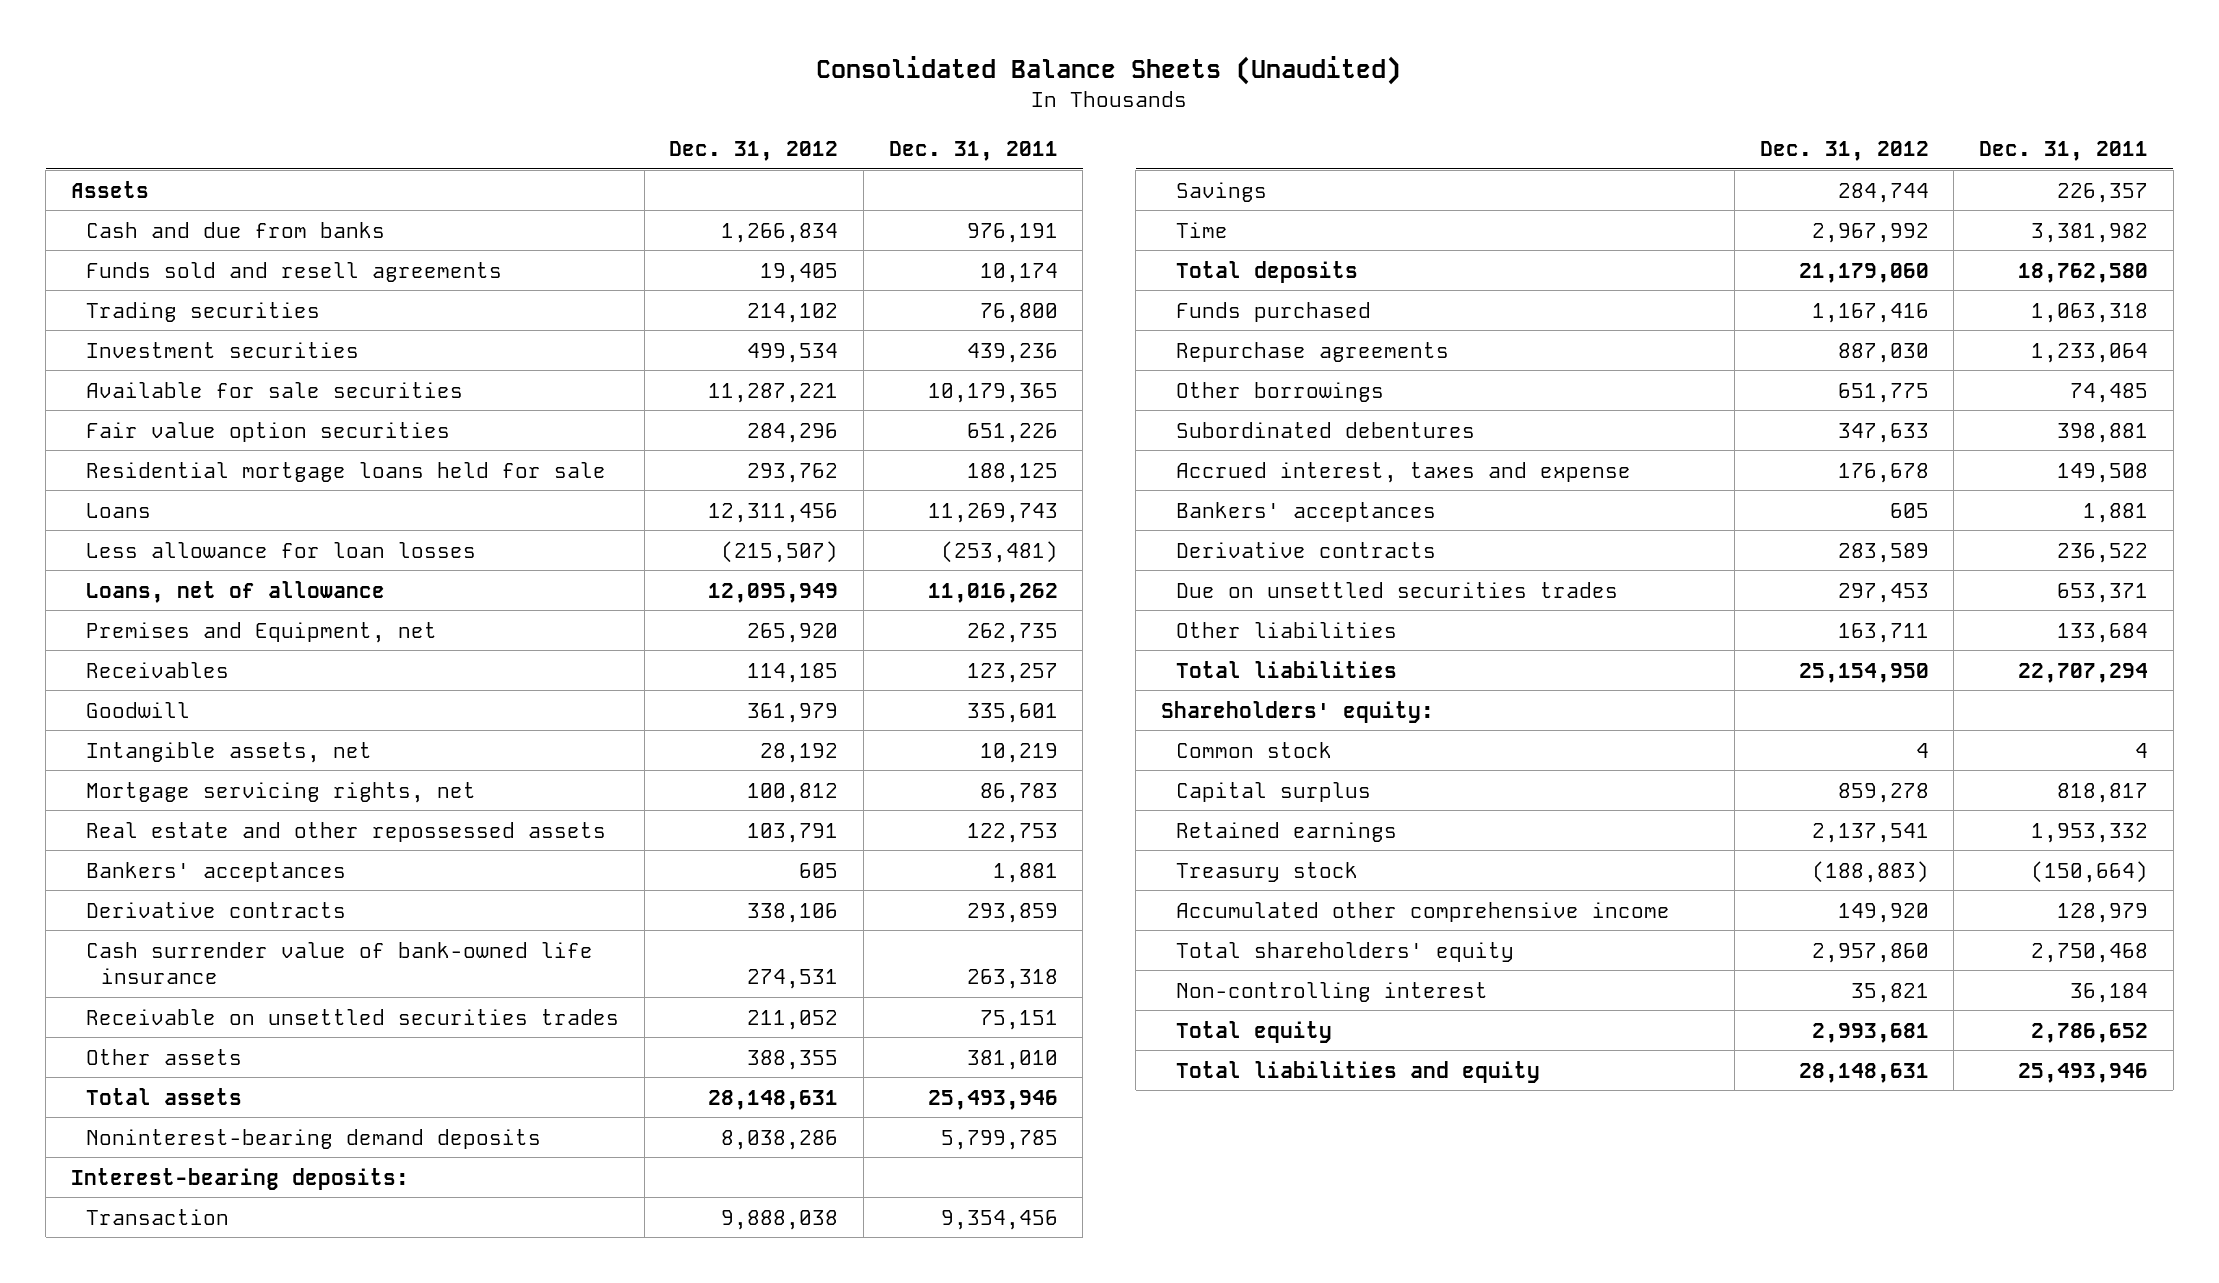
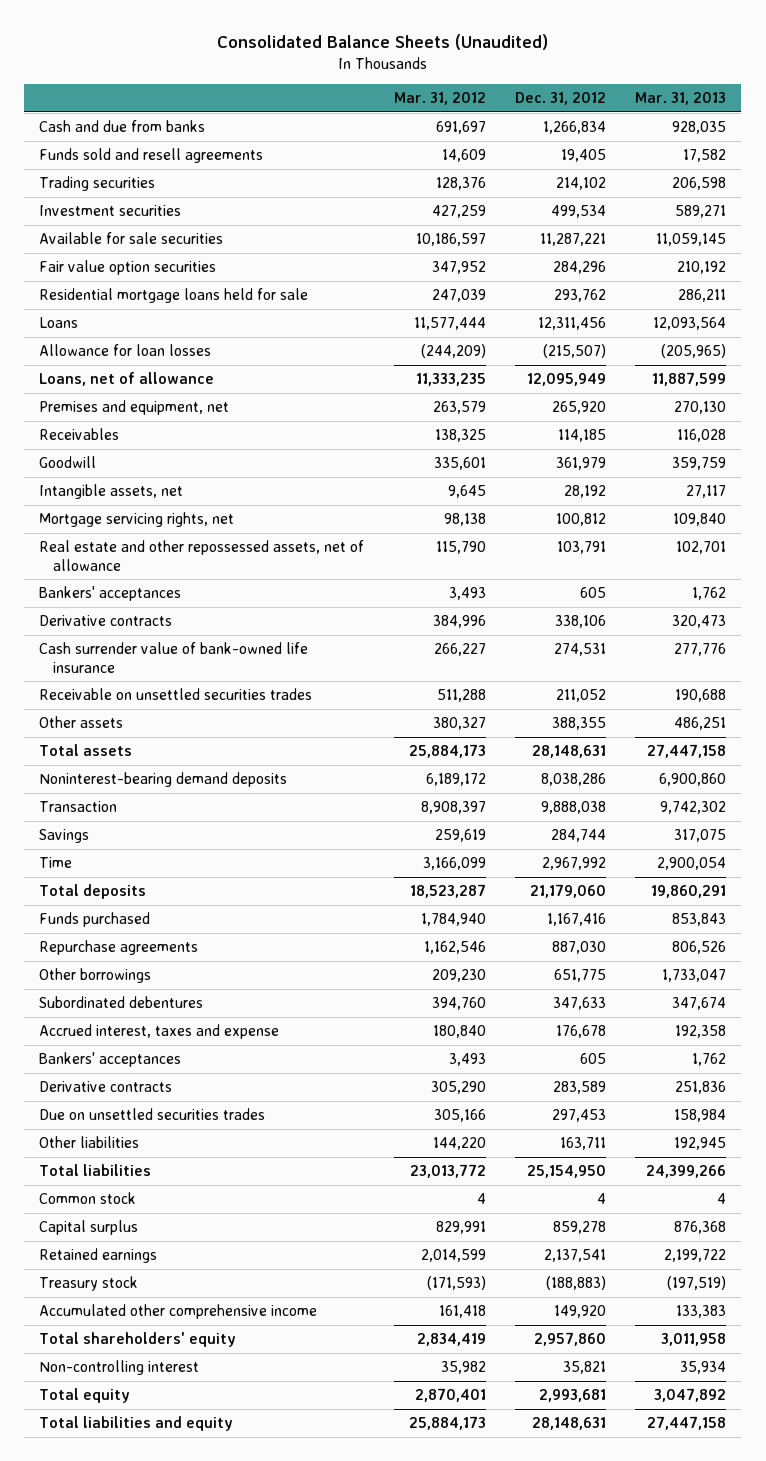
[888,140,1058,161] Dec. 31, 2011 -> none
none -> [393,92,486,106] Mar. 31, 2012
none -> [635,92,727,106] Mar. 31, 2013
[70,180,149,198] Assets -> none
[86,541,477,558] Less allowance for loan losses -> [39,344,212,357] Allowance for loan losses
[86,621,438,643] Premises and Equipment, net -> [39,400,230,416] Premises and equipment, net
[86,821,607,842] Real estate and other repossessed assets -> [39,540,365,571] Real estate and other repossessed assets, net of allowance
[70,1167,409,1190] Interest-bearing deposits: -> none
[1160,700,1434,723] Shareholders' equity: -> none

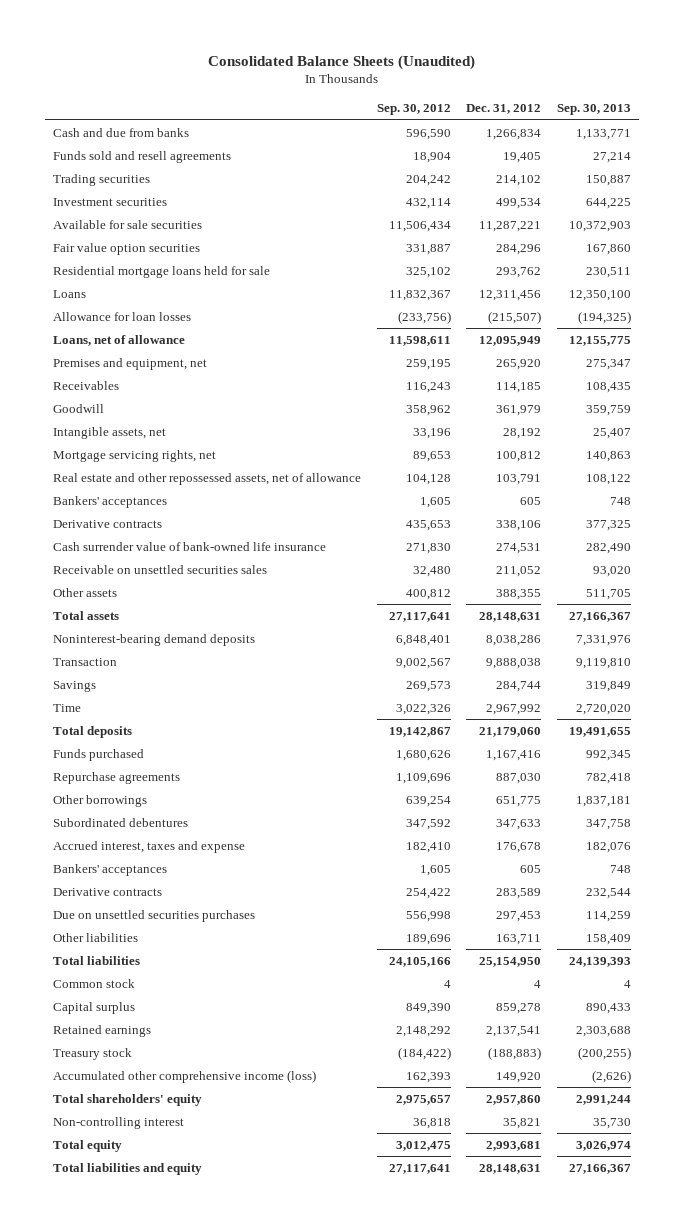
[393,92,486,106] Mar. 31, 2012 -> none
[635,92,727,106] Mar. 31, 2013 -> none
none -> [376,104,451,116] Sep. 30, 2012
none -> [557,104,632,116] Sep. 30, 2013
[39,688,313,701] Receivable on unsettled securities trades -> [53,564,268,574] Receivable on unsettled securities sales
[39,1108,266,1121] Due on unsettled securities trades -> [53,909,256,922] Due on unsettled securities purchases
[39,1304,318,1320] Accumulated other comprehensive income -> [53,1069,317,1083] Accumulated other comprehensive income (loss)

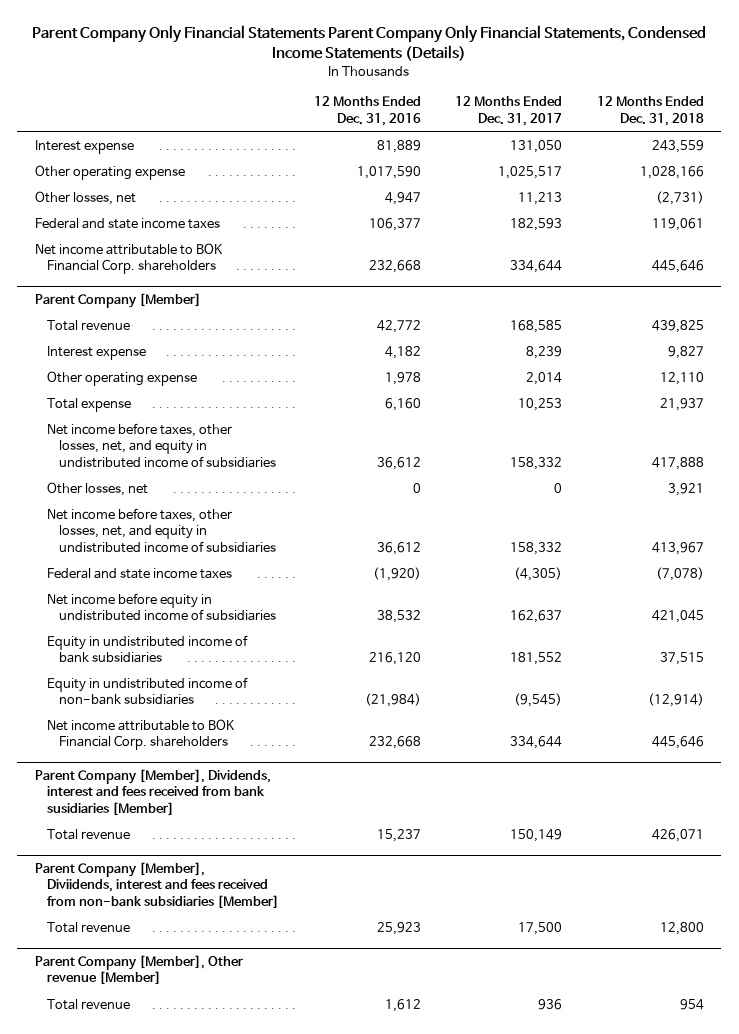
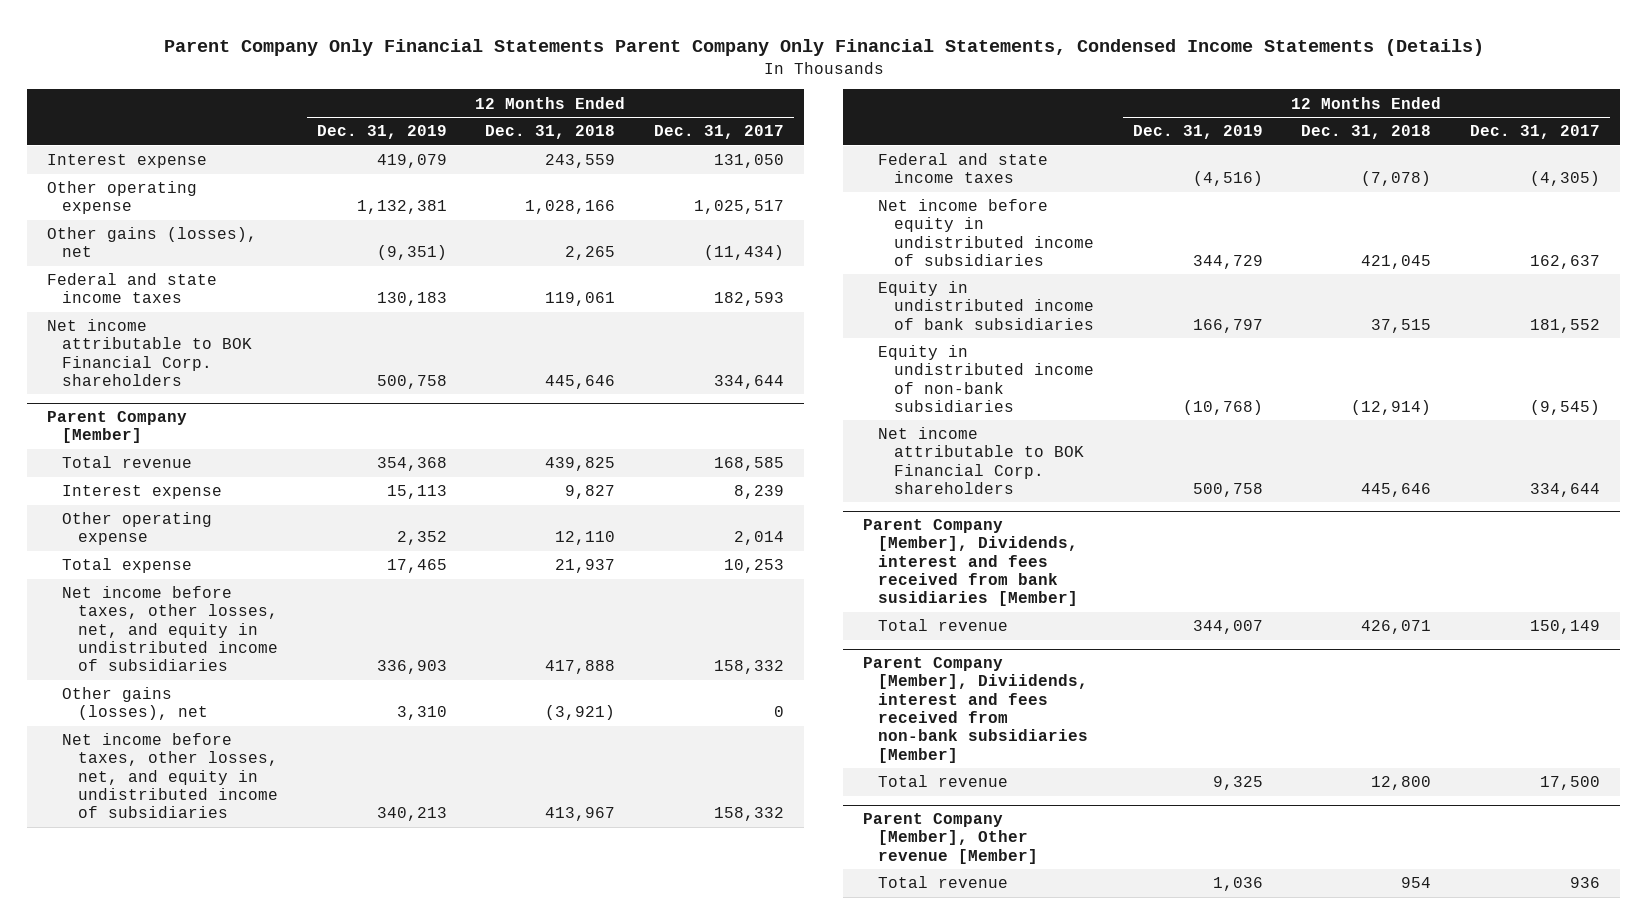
[313,96,421,126] 12 Months Ended Dec. 31, 2016 -> none
none -> [316,125,447,140] Dec. 31, 2019
[34,190,136,205] Other losses, net -> [46,227,257,258] Other gains (losses), net
[518,191,563,205] 11,213 -> [704,245,785,261] (11,434)
[656,190,705,205] (2,731) -> [565,246,616,261] 2,265
[47,481,149,496] Other losses, net -> [62,687,208,721] Other gains (losses), net
[668,482,705,496] 3,921 -> [545,705,616,721] (3,921)

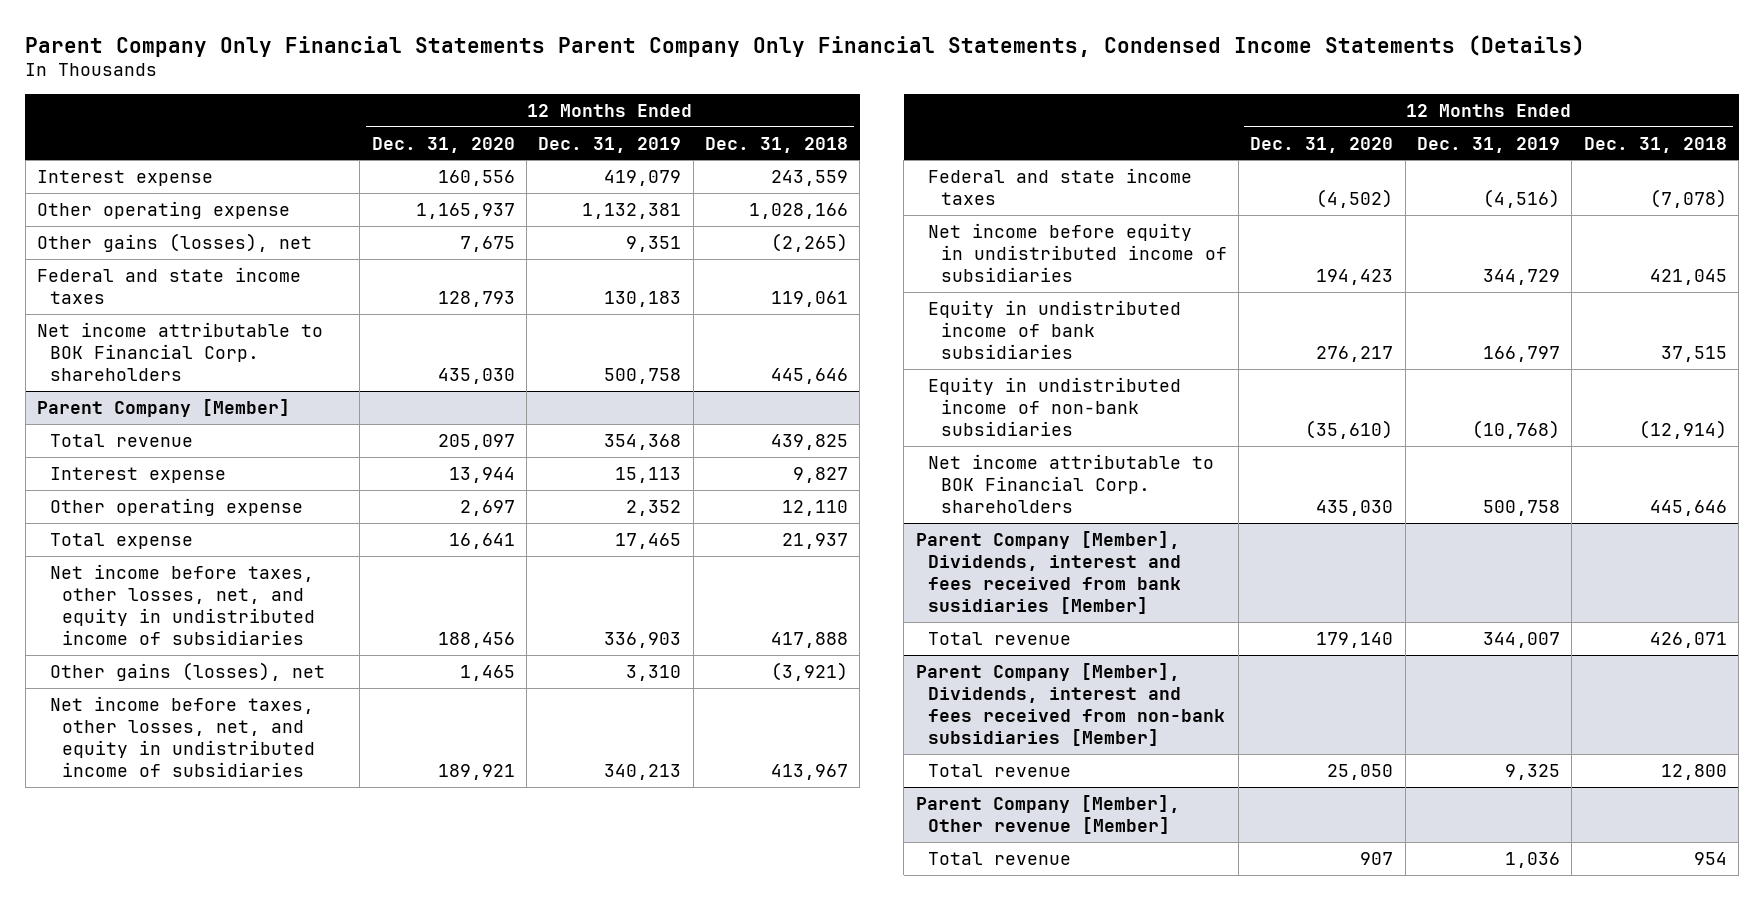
[654,125,785,140] Dec. 31, 2017 -> none
none -> [371,136,515,153] Dec. 31, 2020
[376,245,447,261] (9,351) -> [626,235,682,252] 9,351
[565,246,616,261] 2,265 -> [771,232,849,252] (2,265)
[862,657,1089,763] Parent Company [Member], Diviidends, interest and fees received from non-bank subsidiaries [Member] -> [915,662,1226,747] Parent Company [Member], Dividends, interest and fees received from non-bank subsidiaries [Member]

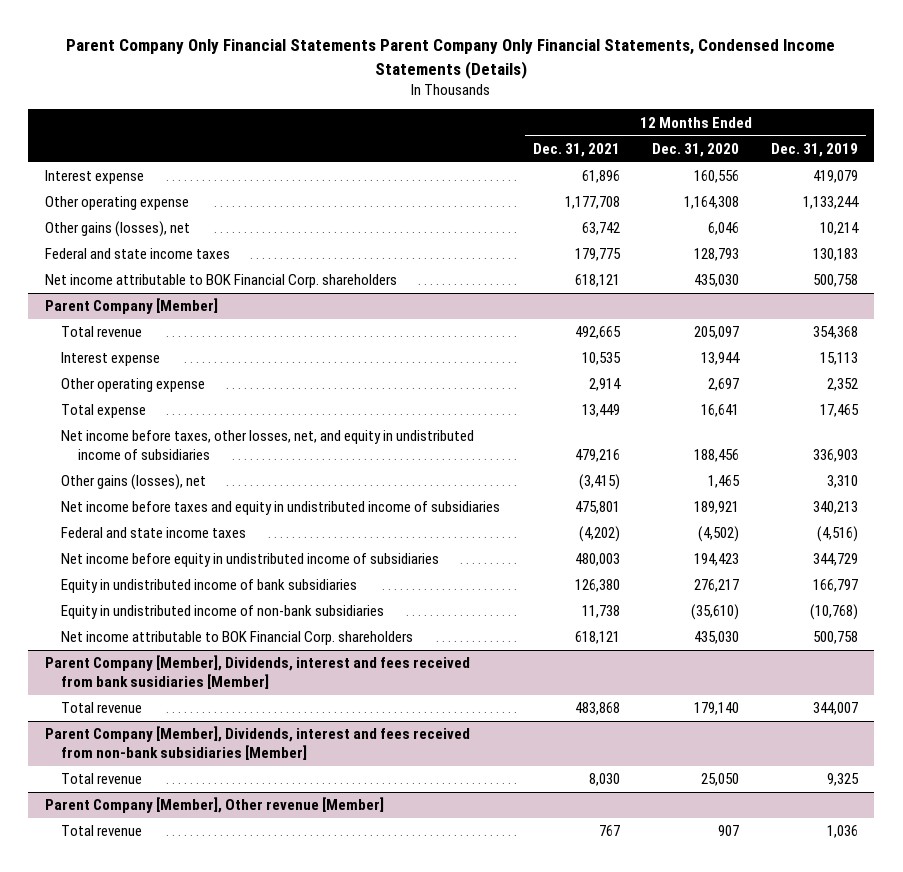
[705,136,849,153] Dec. 31, 2018 -> none
none -> [532,143,620,158] Dec. 31, 2021
[415,202,515,219] 1,165,937 -> [684,196,740,210] 1,164,308
[582,202,682,219] 1,132,381 -> [803,196,860,210] 1,133,244
[459,235,515,252] 7,675 -> [708,222,740,236] 6,046
[626,235,682,252] 9,351 -> [820,222,860,236] 10,214
[49,695,315,778] Net income before taxes, other losses, net, and equity in undistributed income of subsidiaries -> [61,501,501,516] Net income before taxes and equity in undistributed income of subsidiaries

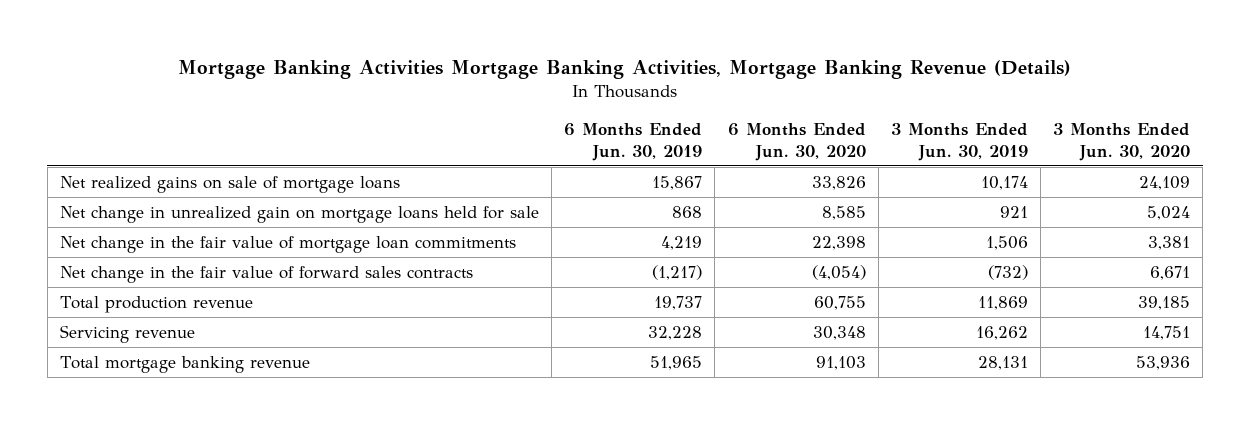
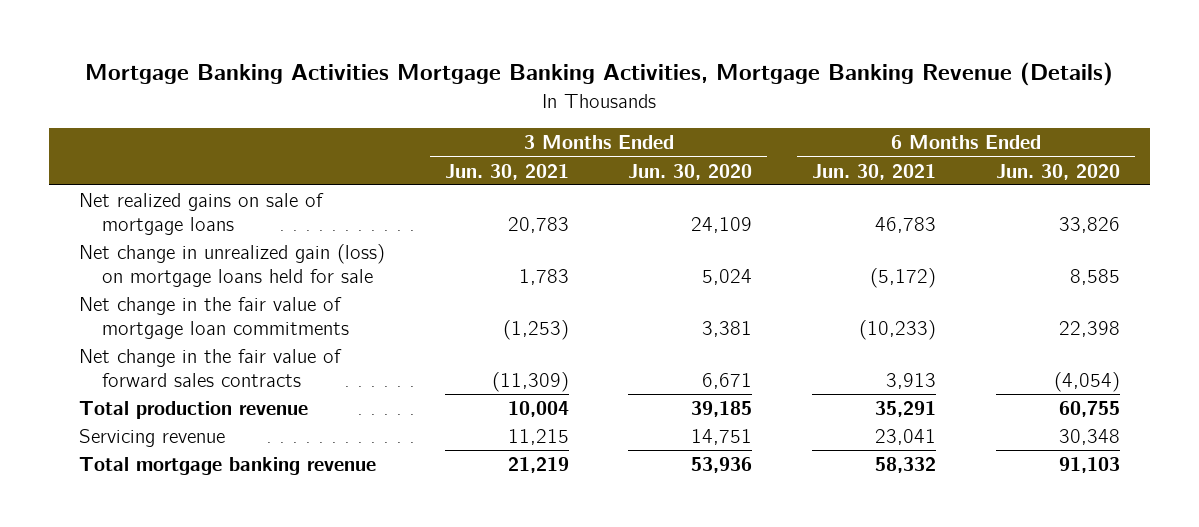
[564,123,703,161] 6 Months Ended Jun. 30, 2019 -> none
[890,123,1028,161] 3 Months Ended Jun. 30, 2019 -> none
none -> [444,163,569,180] Jun. 30, 2021
none -> [812,163,937,180] Jun. 30, 2021
[59,205,539,223] Net change in unrealized gain on mortgage loans held for sale -> [78,244,385,287] Net change in unrealized gain (loss) on mortgage loans held for sale

